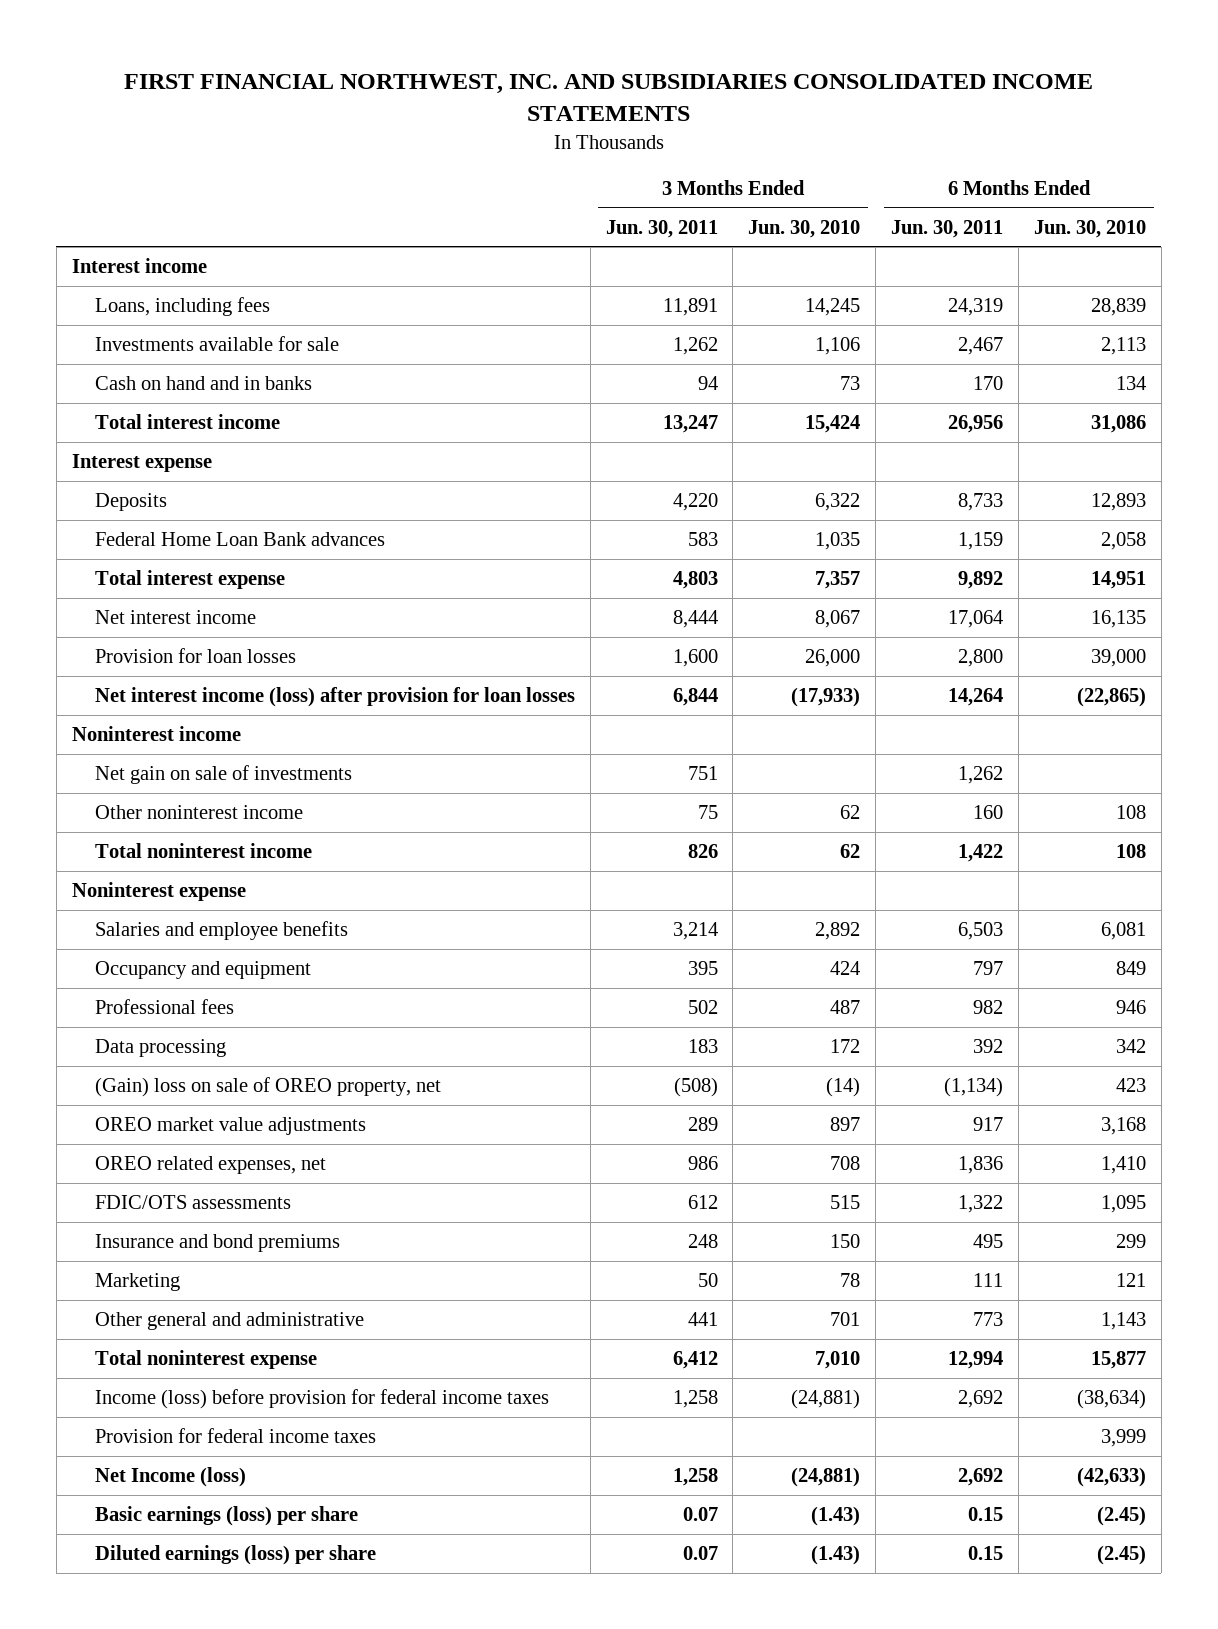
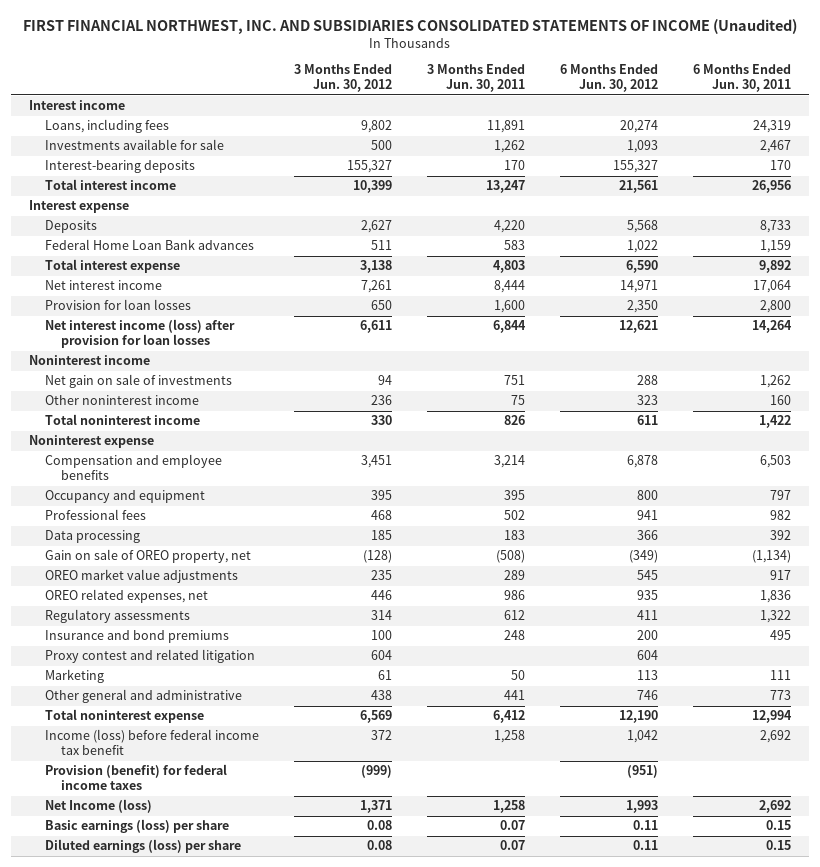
[123,73,1093,121] FIRST FINANCIAL NORTHWEST, INC. AND SUBSIDIARIES CONSOLIDATED INCOME STATEMENTS -> [22,18,797,34] FIRST FINANCIAL NORTHWEST, INC. AND SUBSIDIARIES CONSOLIDATED STATEMENTS OF INCOME (Unaudited)
[748,219,861,238] Jun. 30, 2010 -> none
[1034,219,1147,238] Jun. 30, 2010 -> none
none -> [294,64,393,93] 3 Months Ended Jun. 30, 2012
none -> [560,64,659,93] 6 Months Ended Jun. 30, 2012
[94,375,312,390] Cash on hand and in banks -> none
none -> [45,160,196,174] Interest-bearing deposits
[94,920,348,940] Salaries and employee benefits -> [45,454,223,481] Compensation and employee benefits
[94,1076,441,1097] (Gain) loss on sale of OREO property, net -> [45,549,252,564] Gain on sale of OREO property, net
[94,1194,291,1209] FDIC/OTS assessments -> [45,609,191,624] Regulatory assessments
none -> [45,649,256,664] Proxy contest and related litigation
[94,1388,549,1409] Income (loss) before provision for federal income taxes -> [45,729,260,756] Income (loss) before federal income tax benefit
[94,1427,376,1443] Provision for federal income taxes -> [45,764,228,791] Provision (benefit) for federal income taxes

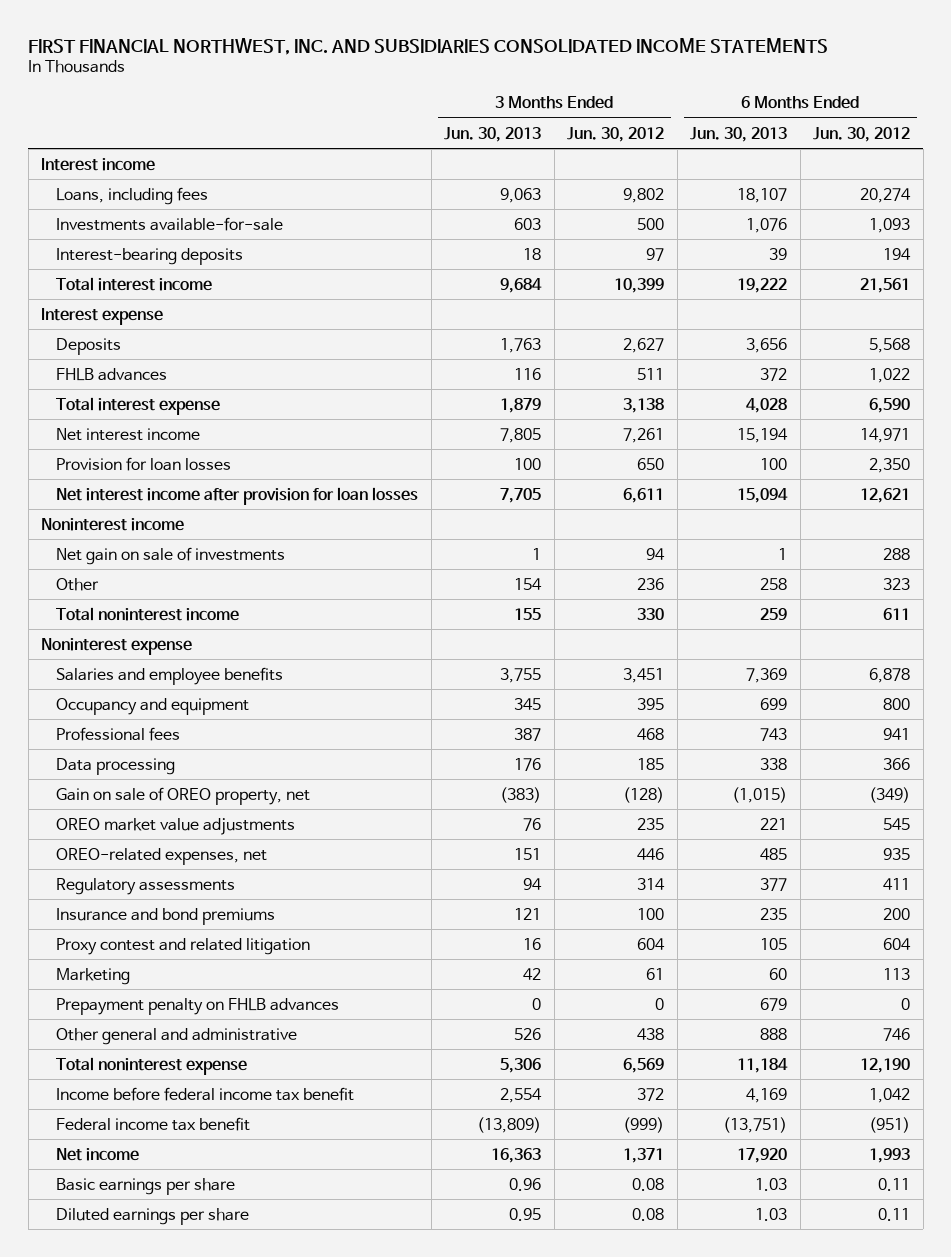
[22,18,797,34] FIRST FINANCIAL NORTHWEST, INC. AND SUBSIDIARIES CONSOLIDATED STATEMENTS OF INCOME (Unaudited) -> [28,37,829,55] FIRST FINANCIAL NORTHWEST, INC. AND SUBSIDIARIES CONSOLIDATED INCOME STATEMENTS
[427,64,526,93] 3 Months Ended Jun. 30, 2011 -> none
[693,64,792,93] 6 Months Ended Jun. 30, 2011 -> none
none -> [444,126,542,142] Jun. 30, 2013
none -> [690,126,788,142] Jun. 30, 2013
[45,139,225,151] Investments available for sale -> [56,216,284,231] Investments available-for-sale
[347,160,393,174] 155,327 -> [646,247,665,261] 97
[613,160,659,174] 155,327 -> [883,247,912,260] 194
[45,239,255,251] Federal Home Loan Bank advances -> [56,367,168,381] FHLB advances
[45,319,236,349] Net interest income (loss) after provision for loan losses -> [56,486,419,505] Net interest income after provision for loan losses
[45,395,200,406] Other noninterest income -> [56,577,100,591] Other
[45,454,223,481] Compensation and employee benefits -> [56,666,284,685] Salaries and employee benefits
[45,589,209,604] OREO related expenses, net -> [56,847,268,865] OREO-related expenses, net
none -> [56,997,340,1015] Prepayment penalty on FHLB advances
[45,729,260,756] Income (loss) before federal income tax benefit -> [56,1086,355,1101] Income before federal income tax benefit
[45,764,228,791] Provision (benefit) for federal income taxes -> [56,1116,251,1131] Federal income tax benefit
[45,799,153,814] Net Income (loss) -> [56,1147,140,1161] Net income
[45,819,230,834] Basic earnings (loss) per share -> [56,1177,236,1195] Basic earnings per share
[45,839,242,854] Diluted earnings (loss) per share -> [56,1207,250,1225] Diluted earnings per share

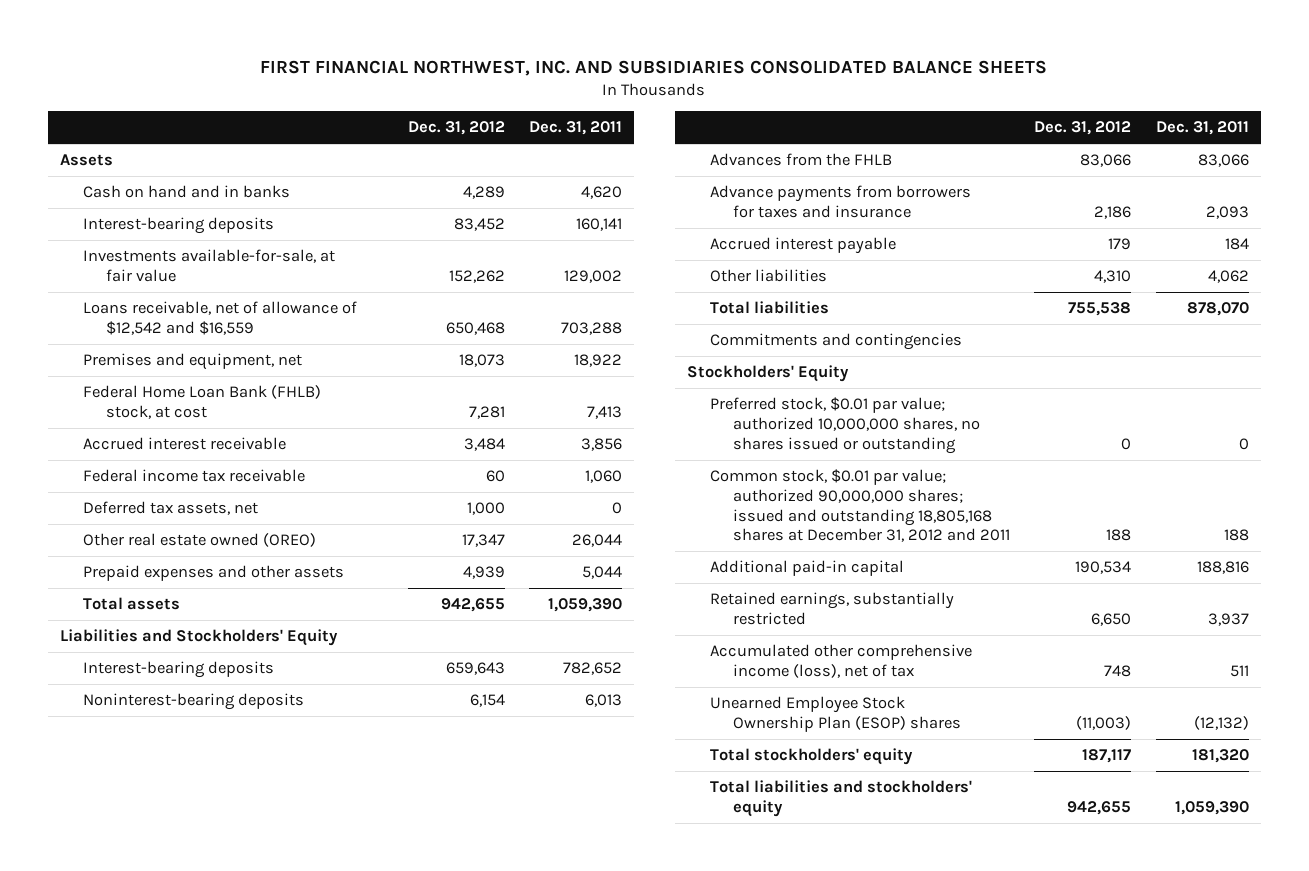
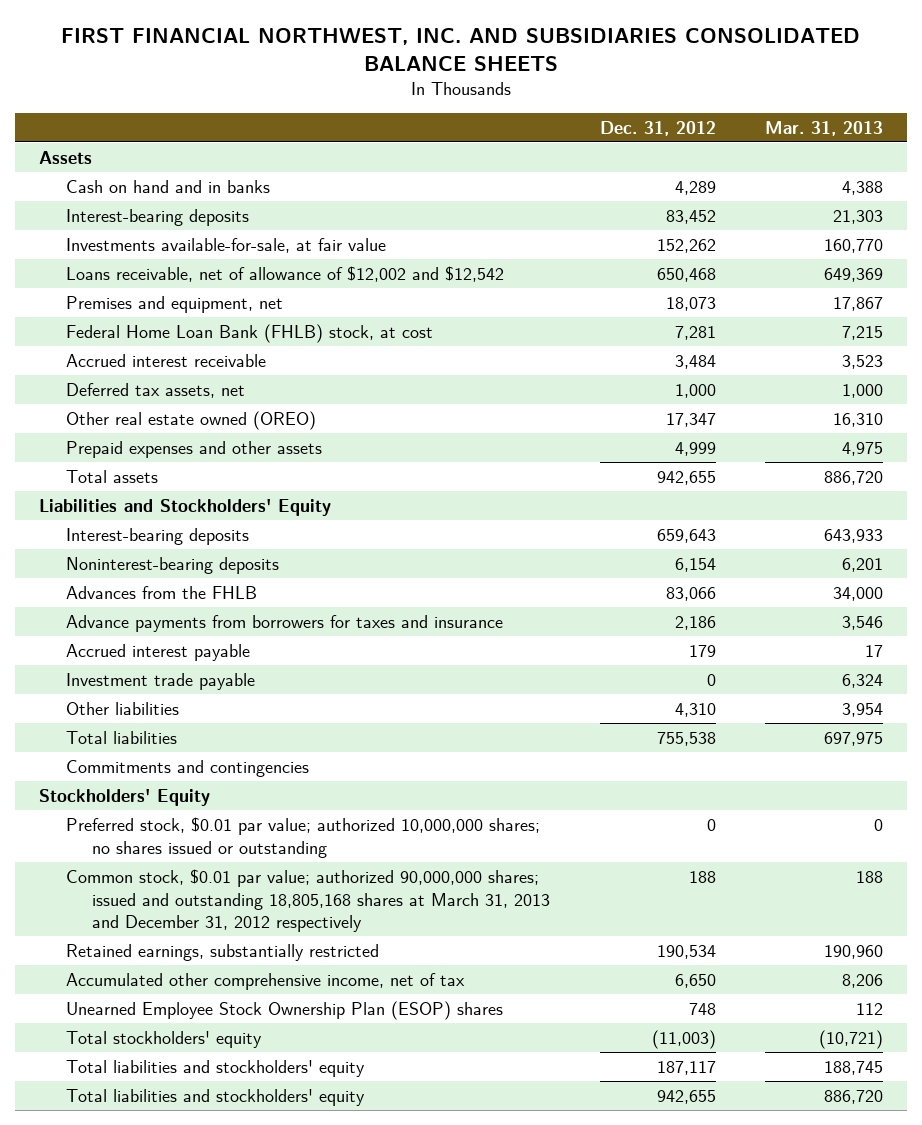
[528,121,622,136] Dec. 31, 2011 -> none
none -> [764,120,883,136] Mar. 31, 2013
[83,301,358,335] Loans receivable, net of allowance of $12,542 and $16,559 -> [65,265,504,282] Loans receivable, net of allowance of $12,002 and $12,542
[83,469,306,483] Federal income tax receivable -> none
[462,566,505,580] 4,939 -> [674,441,716,456] 4,999
none -> [65,672,255,690] Investment trade payable
[709,397,981,454] Preferred stock, $0.01 par value; authorized 10,000,000 shares, no shares issued or outstanding -> [65,816,540,858] Preferred stock, $0.01 par value; authorized 10,000,000 shares; no shares issued or outstanding
[709,469,1011,543] Common stock, $0.01 par value; authorized 90,000,000 shares; issued and outstanding 18,805,168 shares at December 31, 2012 and 2011 -> [65,868,551,933] Common stock, $0.01 par value; authorized 90,000,000 shares; issued and outstanding 18,805,168 shares at March 31, 2013 and December 31, 2012 respectively
[709,560,904,577] Additional paid-in capital -> [65,943,379,961] Retained earnings, substantially restricted
[709,592,954,625] Retained earnings, substantially restricted -> [65,972,465,990] Accumulated other comprehensive income, net of tax
[709,644,972,678] Accumulated other comprehensive income (loss), net of tax -> [65,1000,503,1020] Unearned Employee Stock Ownership Plan (ESOP) shares
[709,696,962,732] Unearned Employee Stock Ownership Plan (ESOP) shares -> [65,1030,262,1048] Total stockholders' equity
[709,748,913,766] Total stockholders' equity -> [65,1059,365,1077] Total liabilities and stockholders' equity

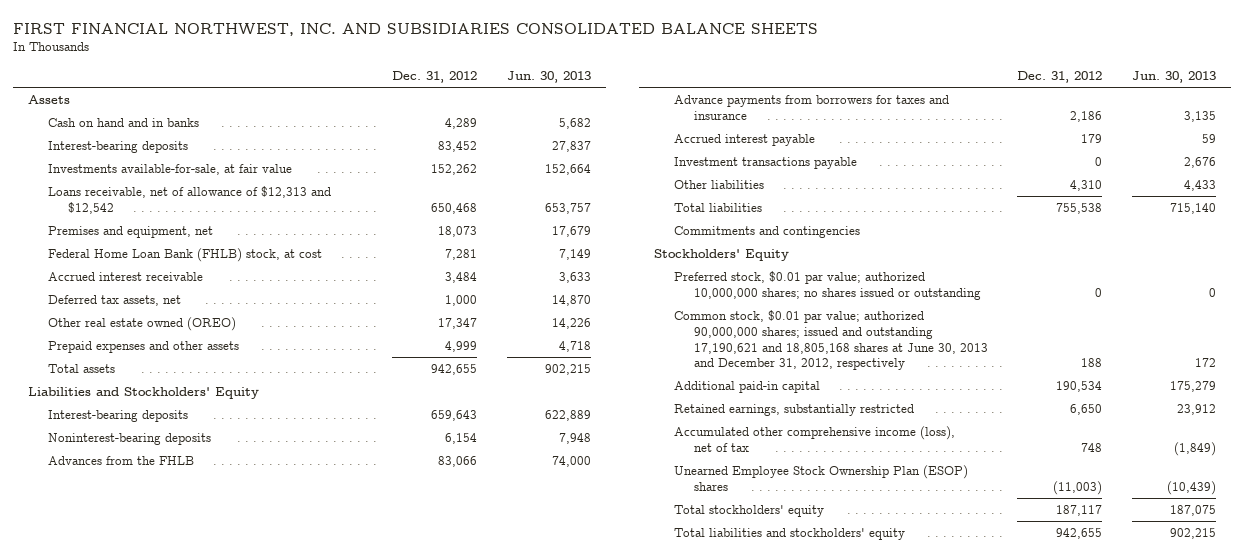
[764,120,883,136] Mar. 31, 2013 -> none
none -> [506,71,591,84] Jun. 30, 2013
[65,265,504,282] Loans receivable, net of allowance of $12,002 and $12,542 -> [48,185,332,214] Loans receivable, net of allowance of $12,313 and $12,542
[65,672,255,690] Investment trade payable -> [673,156,857,169] Investment transactions payable
[65,1059,365,1077] Total liabilities and stockholders' equity -> none
[65,868,551,933] Common stock, $0.01 par value; authorized 90,000,000 shares; issued and outstanding 18,805,168 shares at March 31, 2013 and December 31, 2012 respectively -> [673,309,988,371] Common stock, $0.01 par value; authorized 90,000,000 shares; issued and outstanding 17,190,621 and 18,805,168 shares at June 30, 2013 and December 31, 2012, respectively
none -> [673,380,820,393] Additional paid-in capital
[656,944,716,959] 190,534 -> [1070,403,1103,415] 6,650
[65,972,465,990] Accumulated other comprehensive income, net of tax -> [673,425,955,452] Accumulated other comprehensive income (loss), net of tax
[674,973,716,988] 6,650 -> [1081,442,1103,452] 748
[688,1002,716,1015] 748 -> [1053,480,1103,495] (11,003)
[651,1029,716,1049] (11,003) -> [1056,504,1103,516] 187,117

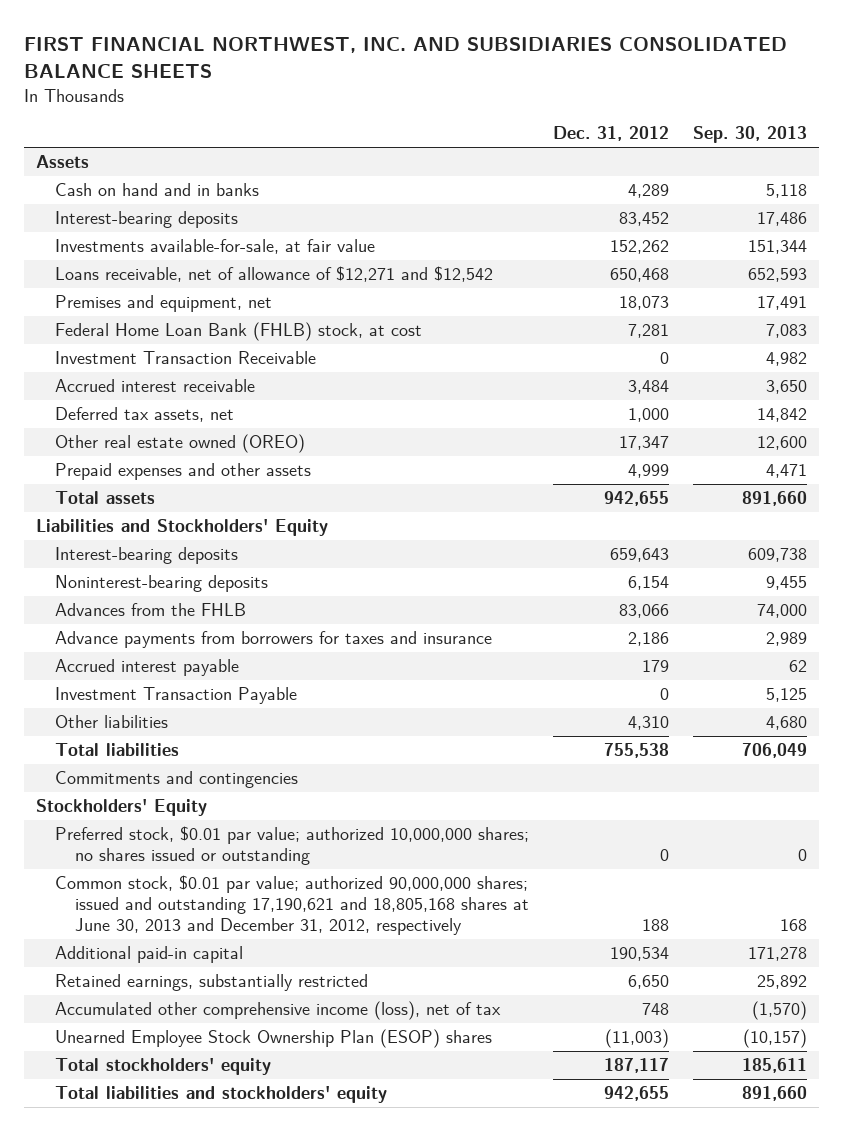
[506,71,591,84] Jun. 30, 2013 -> none
none -> [693,126,808,144] Sep. 30, 2013
[48,185,332,214] Loans receivable, net of allowance of $12,313 and $12,542 -> [55,266,494,283] Loans receivable, net of allowance of $12,271 and $12,542
none -> [55,351,317,365] Investment Transaction Receivable
[673,156,857,169] Investment transactions payable -> [55,687,298,705] Investment Transaction Payable

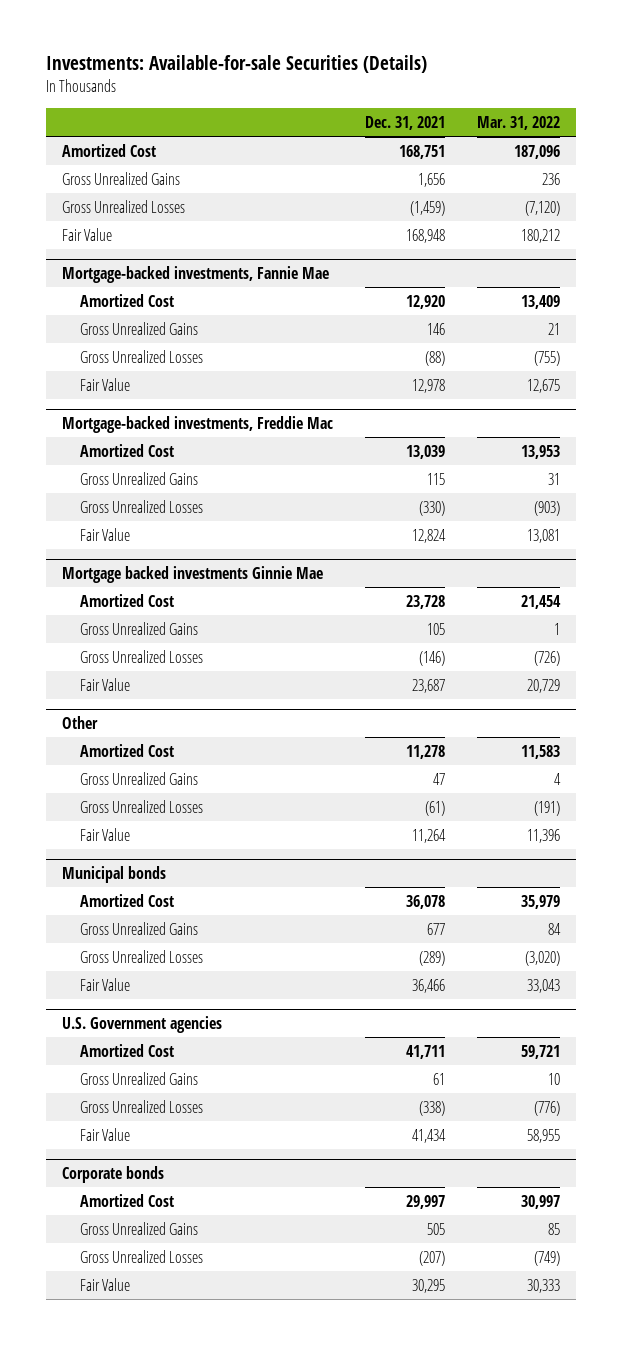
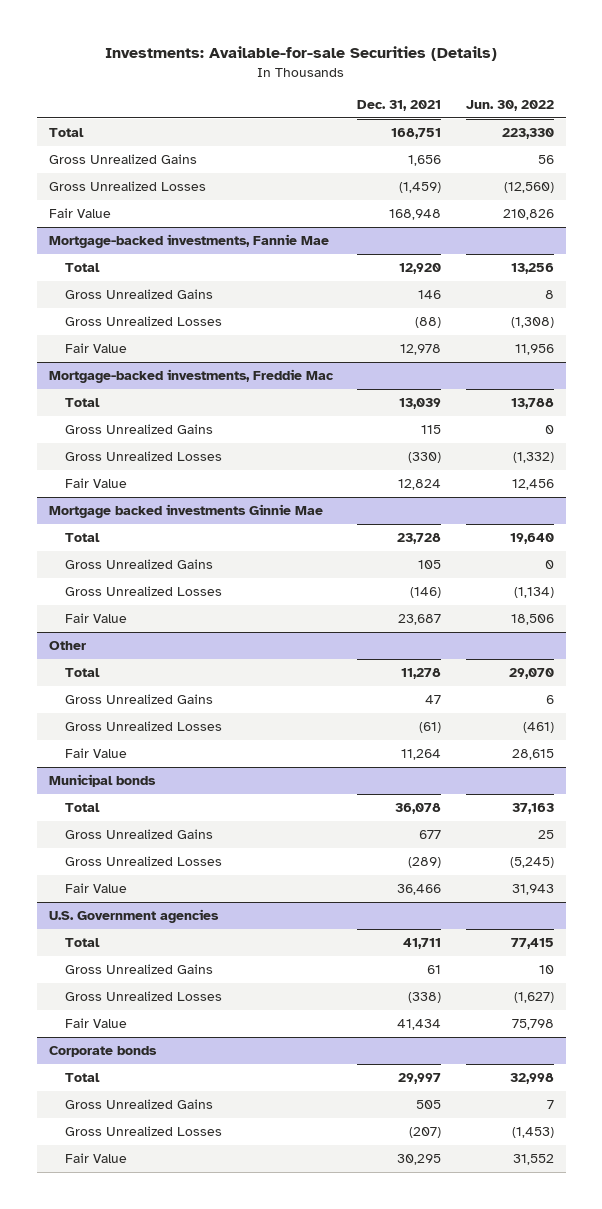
[476,115,560,130] Mar. 31, 2022 -> none
none -> [465,100,554,112] Jun. 30, 2022
[61,143,156,157] Amortized Cost -> [48,128,84,138] Total
[80,293,175,307] Amortized Cost -> [64,263,100,273] Total
[80,443,175,457] Amortized Cost -> [64,398,100,408] Total
[80,593,175,607] Amortized Cost -> [64,533,100,543] Total
[80,743,175,757] Amortized Cost -> [64,668,100,678] Total
[80,893,175,907] Amortized Cost -> [64,803,100,813] Total
[80,1043,175,1057] Amortized Cost -> [64,938,100,948] Total
[80,1193,175,1207] Amortized Cost -> [64,1073,100,1083] Total

